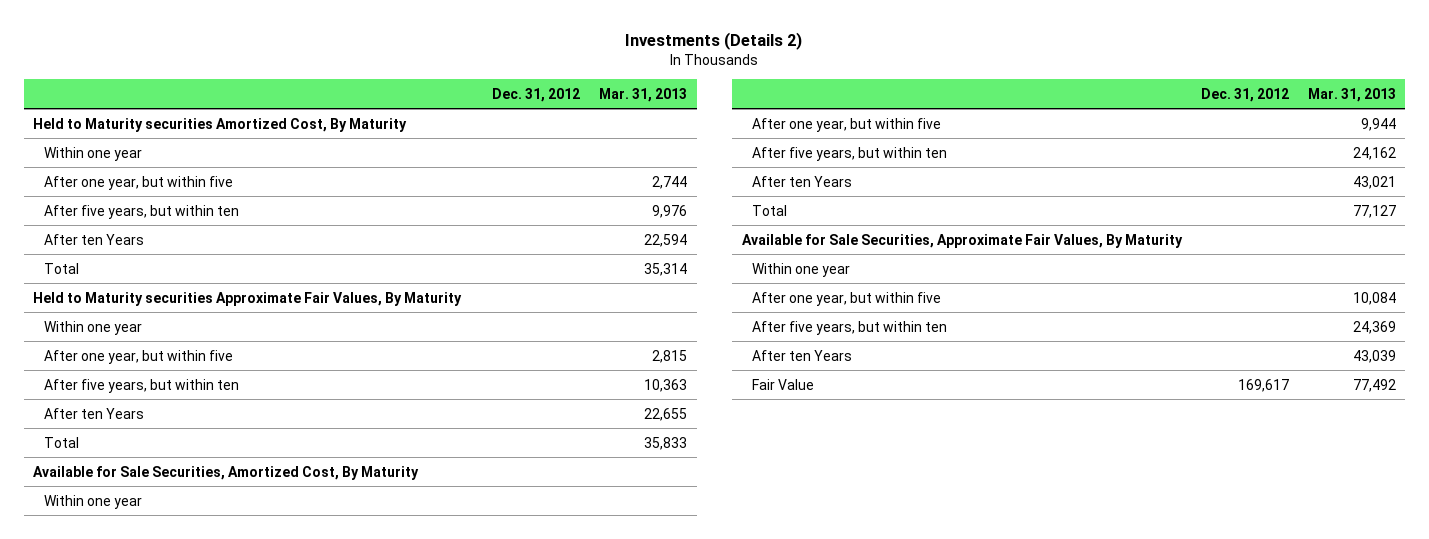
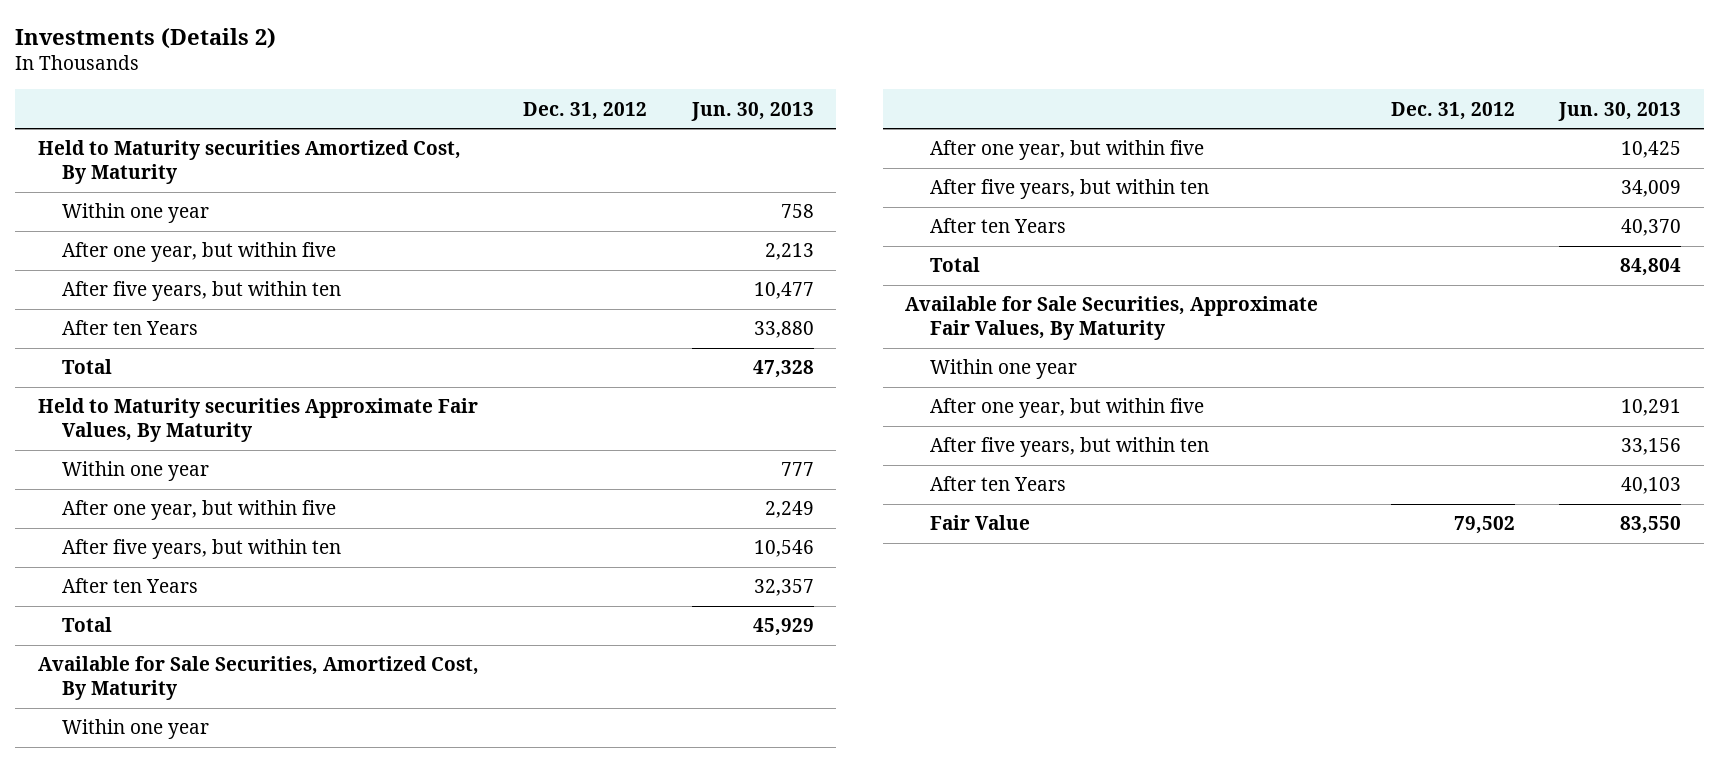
[599,87,688,102] Mar. 31, 2013 -> none
none -> [690,101,814,121] Jun. 30, 2013
[1237,378,1289,392] 169,617 -> [1453,516,1515,535] 79,502

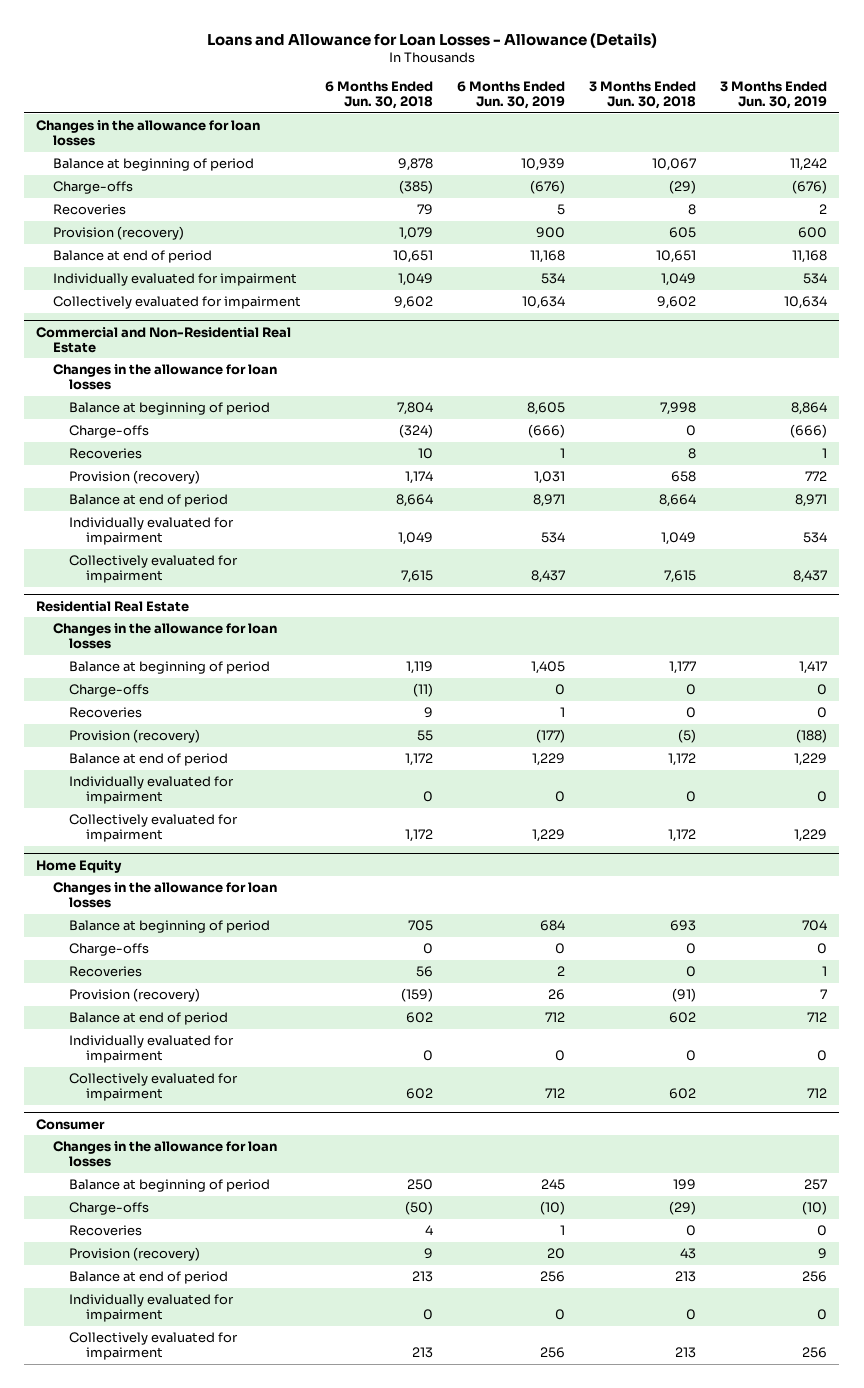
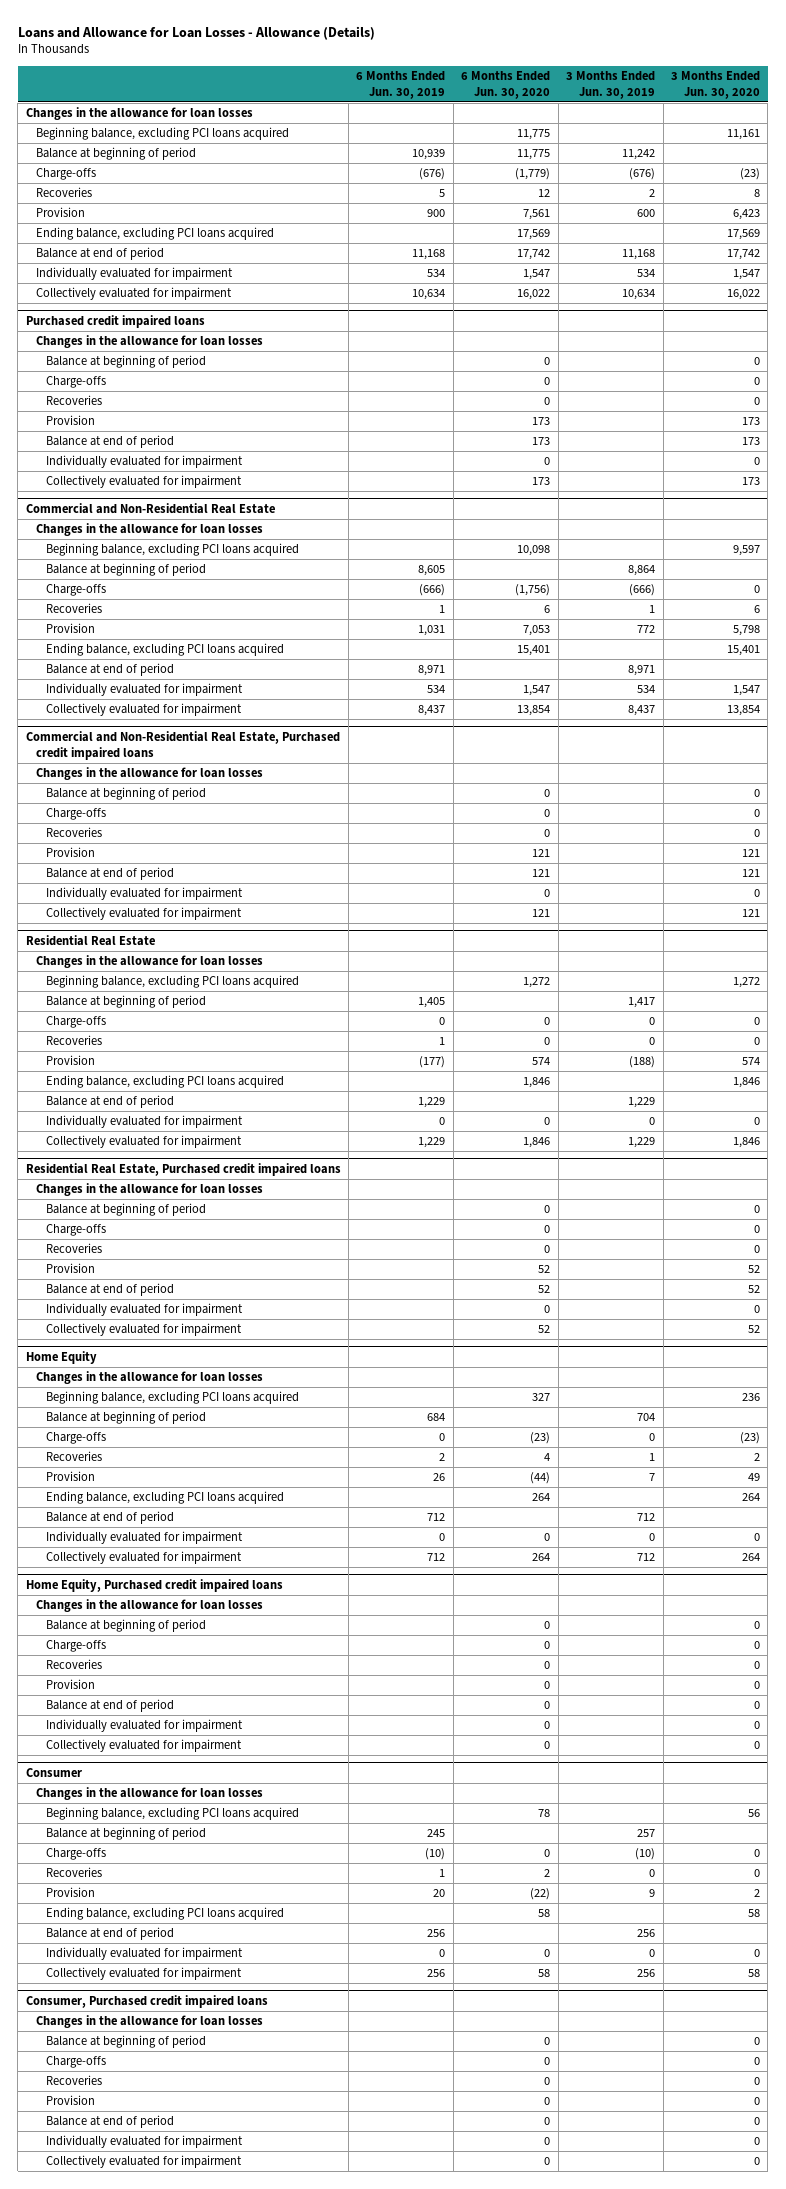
[325,80,434,109] 6 Months Ended Jun. 30, 2018 -> none
[589,80,697,109] 3 Months Ended Jun. 30, 2018 -> none
none -> [461,70,551,99] 6 Months Ended Jun. 30, 2020
none -> [671,70,761,99] 3 Months Ended Jun. 30, 2020
none -> [35,127,289,141] Beginning balance, excluding PCI loans acquired
[52,226,184,241] Provision (recovery) -> [35,207,85,218] Provision
none -> [35,227,274,241] Ending balance, excluding PCI loans acquired
none -> [25,315,205,329] Purchased credit impaired loans
none -> [35,335,263,349] Changes in the allowance for loan losses
none -> [46,355,207,369] Balance at beginning of period
none -> [46,376,107,389] Charge-offs
none -> [46,395,103,406] Recoveries
none -> [46,415,96,426] Provision
none -> [46,435,175,449] Balance at end of period
none -> [46,455,244,469] Individually evaluated for impairment
none -> [46,475,243,489] Collectively evaluated for impairment
none -> [46,543,300,557] Beginning balance, excluding PCI loans acquired
[69,470,201,485] Provision (recovery) -> [46,623,96,634] Provision
none -> [46,643,285,657] Ending balance, excluding PCI loans acquired
none -> [25,731,340,761] Commercial and Non-Residential Real Estate, Purchased credit impaired loans
none -> [35,767,263,781] Changes in the allowance for loan losses
none -> [46,787,207,801] Balance at beginning of period
none -> [46,808,107,821] Charge-offs
none -> [46,827,103,838] Recoveries
none -> [46,847,96,858] Provision
none -> [46,867,175,881] Balance at end of period
none -> [46,887,244,901] Individually evaluated for impairment
none -> [46,907,243,921] Collectively evaluated for impairment
none -> [46,975,300,989] Beginning balance, excluding PCI loans acquired
[69,729,201,744] Provision (recovery) -> [46,1055,96,1066] Provision
none -> [46,1075,285,1089] Ending balance, excluding PCI loans acquired
none -> [25,1163,341,1177] Residential Real Estate, Purchased credit impaired loans
none -> [35,1183,263,1197] Changes in the allowance for loan losses
none -> [46,1203,207,1217] Balance at beginning of period
none -> [46,1224,107,1237] Charge-offs
none -> [46,1243,103,1254] Recoveries
none -> [46,1263,96,1274] Provision
none -> [46,1283,175,1297] Balance at end of period
none -> [46,1303,244,1317] Individually evaluated for impairment
none -> [46,1323,243,1337] Collectively evaluated for impairment
none -> [46,1391,300,1405] Beginning balance, excluding PCI loans acquired
[69,988,201,1003] Provision (recovery) -> [46,1471,96,1482] Provision
none -> [46,1491,285,1505] Ending balance, excluding PCI loans acquired
none -> [25,1579,283,1593] Home Equity, Purchased credit impaired loans
none -> [35,1599,263,1613] Changes in the allowance for loan losses
none -> [46,1619,207,1633] Balance at beginning of period
none -> [46,1640,107,1653] Charge-offs
none -> [46,1659,103,1670] Recoveries
none -> [46,1679,96,1690] Provision
none -> [46,1699,175,1713] Balance at end of period
none -> [46,1719,244,1733] Individually evaluated for impairment
none -> [46,1739,243,1753] Collectively evaluated for impairment
none -> [46,1807,300,1821] Beginning balance, excluding PCI loans acquired
[69,1247,201,1262] Provision (recovery) -> [46,1887,96,1898] Provision
none -> [46,1907,285,1921] Ending balance, excluding PCI loans acquired
none -> [25,1995,268,2009] Consumer, Purchased credit impaired loans
none -> [35,2015,263,2029] Changes in the allowance for loan losses
none -> [46,2035,207,2049] Balance at beginning of period
none -> [46,2056,107,2069] Charge-offs
none -> [46,2075,103,2086] Recoveries
none -> [46,2095,96,2106] Provision
none -> [46,2115,175,2129] Balance at end of period
none -> [46,2135,244,2149] Individually evaluated for impairment
none -> [46,2155,243,2169] Collectively evaluated for impairment

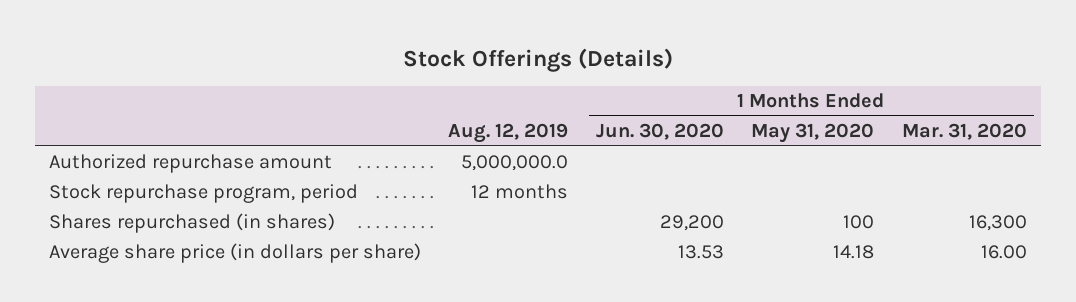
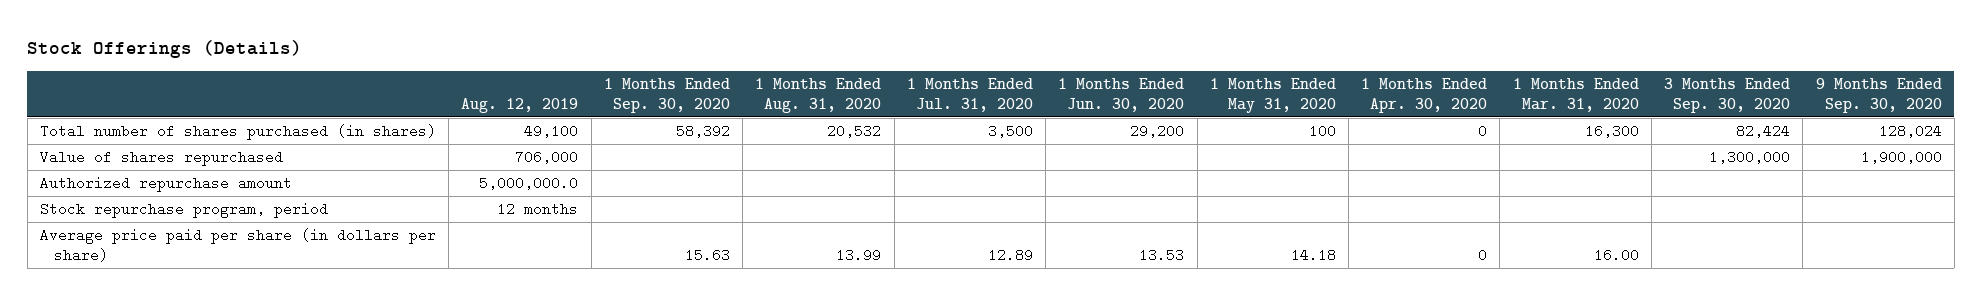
none -> [603,78,730,113] 1 Months Ended Sep. 30, 2020
none -> [755,78,882,113] 1 Months Ended Aug. 31, 2020
none -> [906,78,1033,112] 1 Months Ended Jul. 31, 2020
none -> [1361,78,1488,113] 1 Months Ended Apr. 30, 2020
none -> [1664,78,1791,113] 3 Months Ended Sep. 30, 2020
none -> [1815,78,1942,113] 9 Months Ended Sep. 30, 2020
none -> [40,124,437,141] Total number of shares purchased (in shares)
none -> [40,150,284,167] Value of shares repurchased
[48,213,335,234] Shares repurchased (in shares) -> none
[48,243,421,264] Average share price (in dollars per share) -> [40,228,437,263] Average price paid per share (in dollars per share)

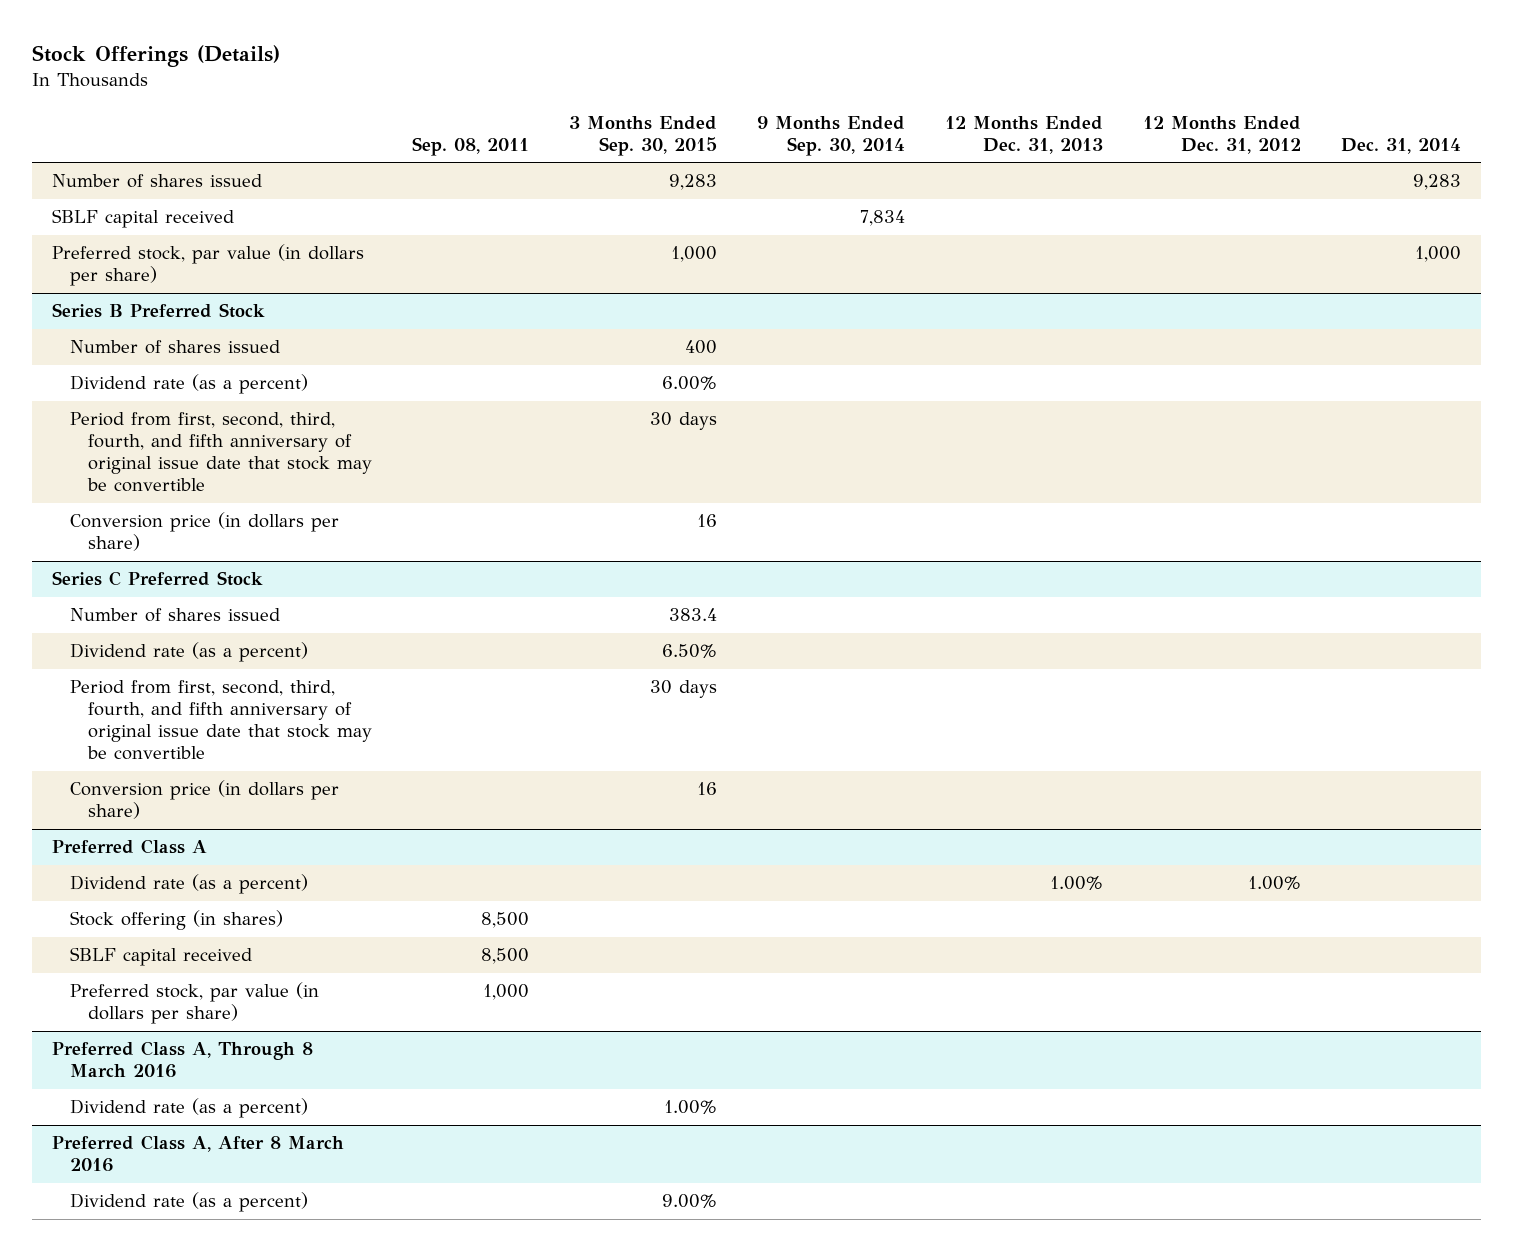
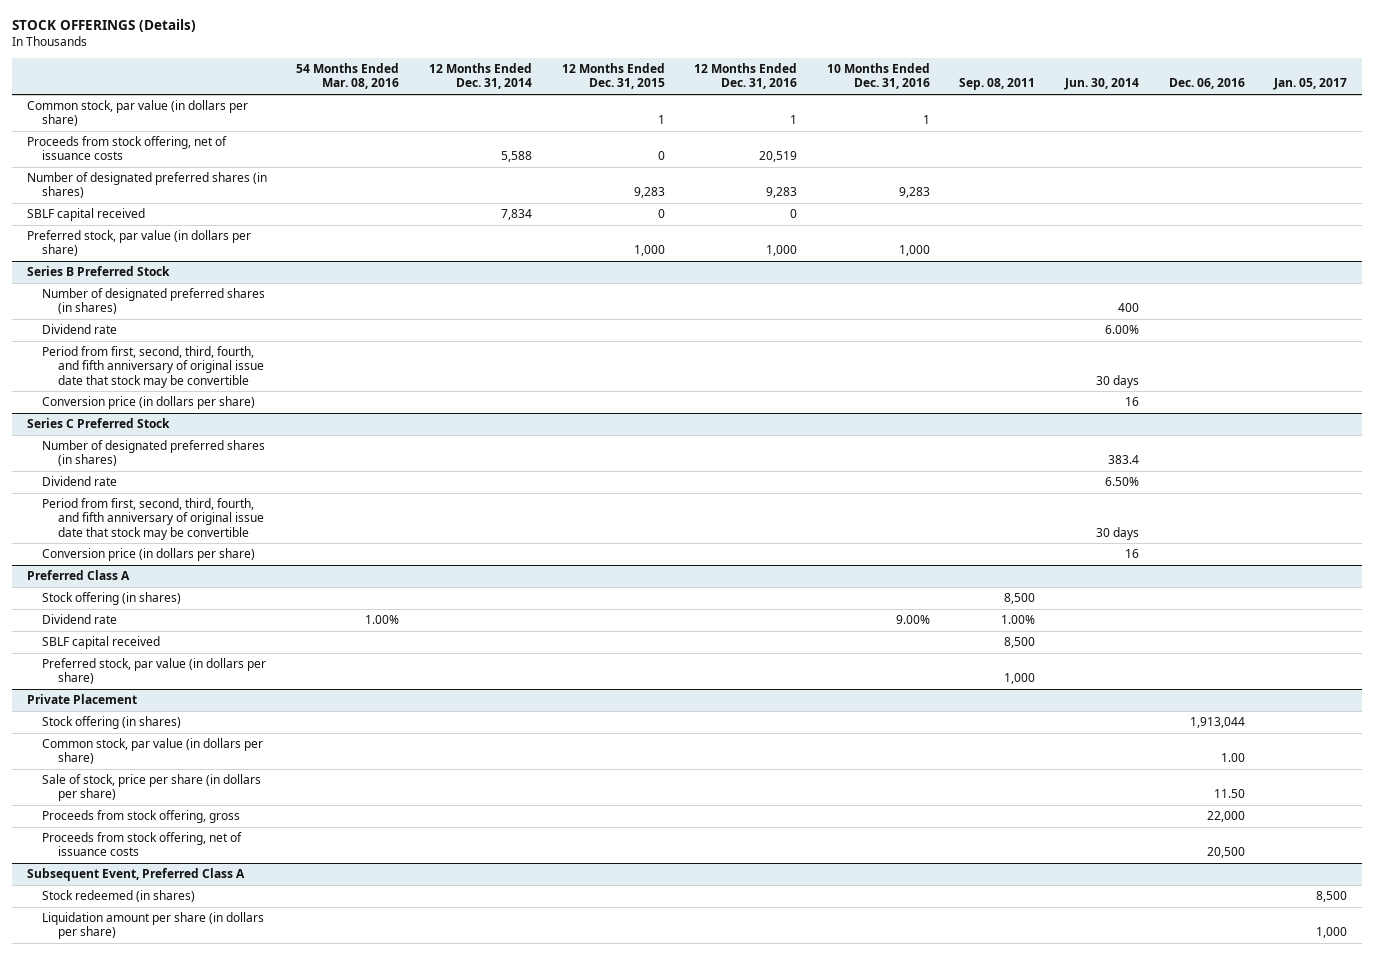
[31,44,280,67] Stock Offerings (Details) -> [12,19,197,33] STOCK OFFERINGS (Details)
[569,115,718,156] 3 Months Ended Sep. 30, 2015 -> none
[757,115,906,156] 9 Months Ended Sep. 30, 2014 -> none
[945,115,1104,154] 12 Months Ended Dec. 31, 2013 -> none
[1143,115,1302,154] 12 Months Ended Dec. 31, 2012 -> none
[1341,137,1462,154] Dec. 31, 2014 -> none
none -> [296,63,400,90] 54 Months Ended Mar. 08, 2016
none -> [429,63,533,90] 12 Months Ended Dec. 31, 2014
none -> [561,63,665,90] 12 Months Ended Dec. 31, 2015
none -> [694,63,798,90] 12 Months Ended Dec. 31, 2016
none -> [826,63,930,90] 10 Months Ended Dec. 31, 2016
none -> [1064,78,1140,91] Jun. 30, 2014
none -> [1168,78,1245,90] Dec. 06, 2016
none -> [1273,78,1348,91] Jan. 05, 2017
none -> [26,100,248,127] Common stock, par value (in dollars per share)
none -> [26,136,227,161] Proceeds from stock offering, net of issuance costs
[51,174,262,189] Number of shares issued -> [26,172,267,199] Number of designated preferred shares (in shares)
[69,340,280,355] Number of shares issued -> [42,288,266,315] Number of designated preferred shares (in shares)
[69,374,308,395] Dividend rate (as a percent) -> [42,324,118,335] Dividend rate
[69,608,280,623] Number of shares issued -> [42,440,266,467] Number of designated preferred shares (in shares)
[69,642,308,663] Dividend rate (as a percent) -> [42,476,118,487] Dividend rate
[69,874,308,895] Dividend rate (as a percent) -> none
none -> [42,614,118,625] Dividend rate
[51,1041,313,1079] Preferred Class A, Through 8 March 2016 -> none
[69,1098,308,1119] Dividend rate (as a percent) -> none
[51,1135,344,1173] Preferred Class A, After 8 March 2016 -> none
[69,1192,308,1213] Dividend rate (as a percent) -> none
none -> [26,694,137,705] Private Placement
none -> [42,716,182,730] Stock offering (in shares)
none -> [42,738,264,765] Common stock, par value (in dollars per share)
none -> [42,774,262,802] Sale of stock, price per share (in dollars per share)
none -> [42,810,241,824] Proceeds from stock offering, gross
none -> [42,832,243,857] Proceeds from stock offering, net of issuance costs
none -> [26,868,245,882] Subsequent Event, Preferred Class A
none -> [42,890,196,903] Stock redeemed (in shares)
none -> [42,912,265,940] Liquidation amount per share (in dollars per share)

